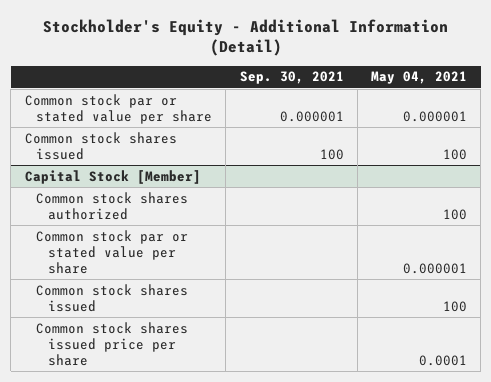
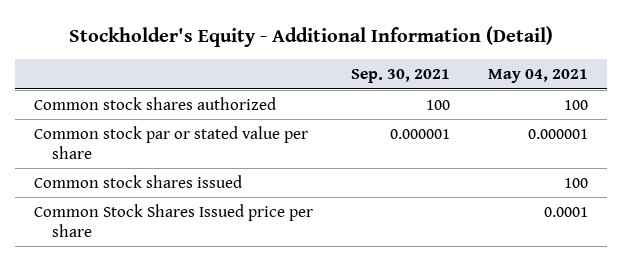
none -> [34,97,277,111] Common stock shares authorized
[24,131,177,160] Common stock shares issued -> none
[24,169,201,184] Capital Stock [Member] -> none
[36,191,189,220] Common stock shares authorized -> none
[36,229,189,274] Common stock par or stated value per share -> none
[36,321,189,366] Common stock shares issued price per share -> [34,204,314,237] Common Stock Shares Issued price per share

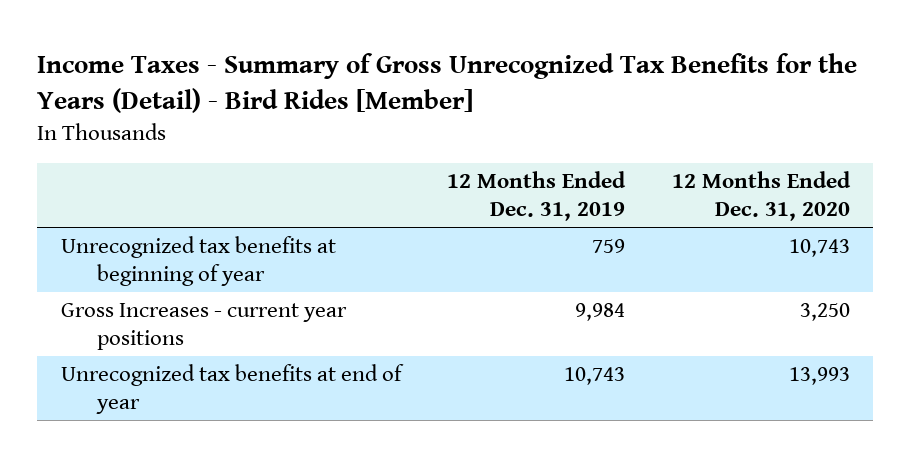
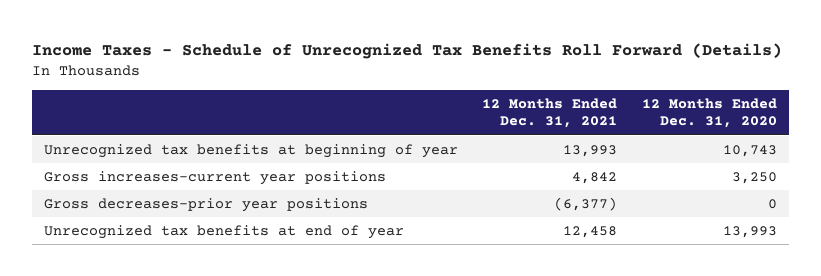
[37,53,858,113] Income Taxes - Summary of Gross Unrecognized Tax Benefits for the Years (Detail) - Bird Rides [Member] -> [31,42,782,59] Income Taxes - Schedule of Unrecognized Tax Benefits Roll Forward (Details)
[447,171,627,222] 12 Months Ended Dec. 31, 2019 -> none
none -> [482,98,618,129] 12 Months Ended Dec. 31, 2021
[60,303,347,351] Gross Increases - current year positions -> [43,171,386,186] Gross increases-current year positions
none -> [43,198,368,213] Gross decreases-prior year positions

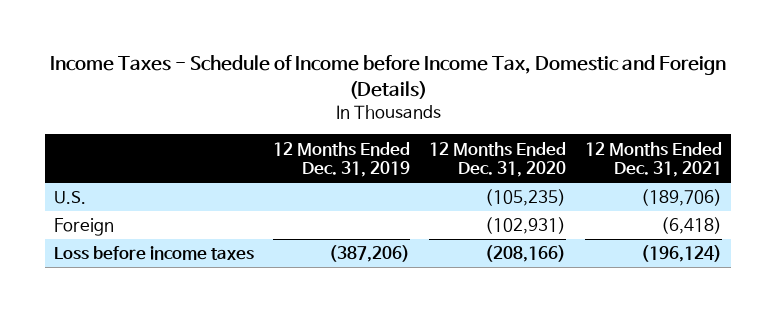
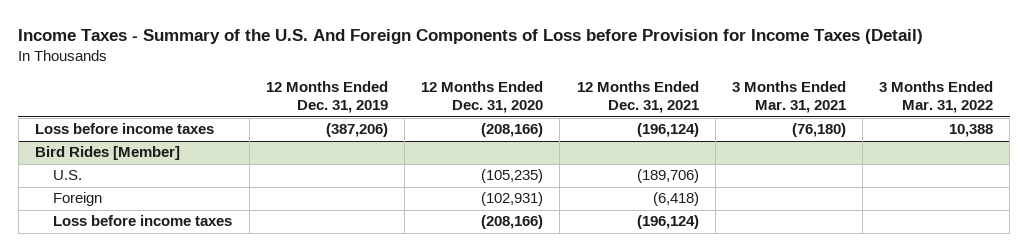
[49,55,726,99] Income Taxes - Schedule of Income before Income Tax, Domestic and Foreign (Details) -> [18,29,924,45] Income Taxes - Summary of the U.S. And Foreign Components of Loss before Provision for Income Taxes (Detail)
none -> [731,81,846,114] 3 Months Ended Mar. 31, 2021
none -> [879,81,994,114] 3 Months Ended Mar. 31, 2022
[54,246,255,261] Loss before income taxes -> [34,123,214,135] Loss before income taxes
none -> [34,146,180,161] Bird Rides [Member]
none -> [53,215,233,227] Loss before income taxes

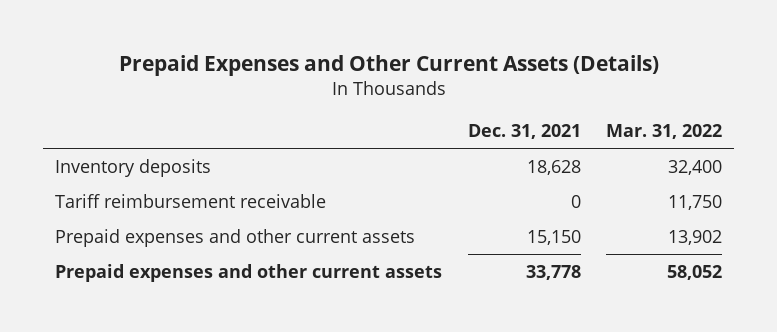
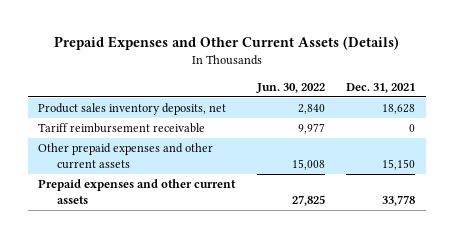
[605,124,722,140] Mar. 31, 2022 -> none
none -> [255,82,325,93] Jun. 30, 2022
[55,158,212,177] Inventory deposits -> [38,103,227,116] Product sales inventory deposits, net
[55,228,416,247] Prepaid expenses and other current assets -> [38,143,214,170] Other prepaid expenses and other current assets

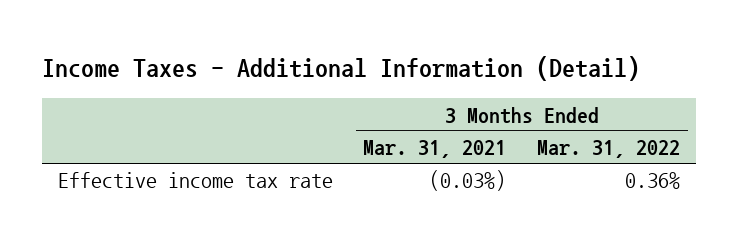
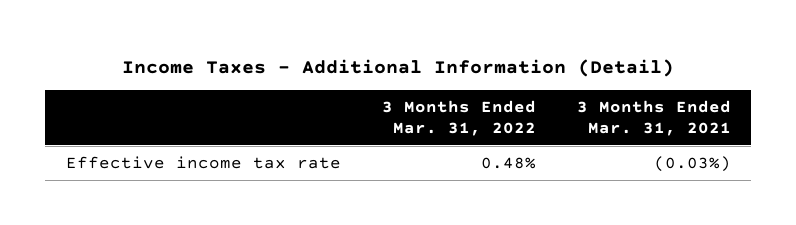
[625,172,681,190] 0.36% -> [480,157,536,170] 0.48%

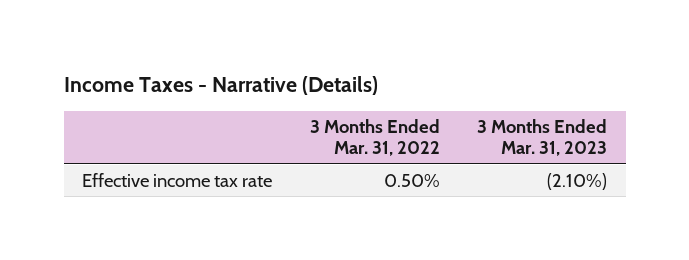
[122,58,675,77] Income Taxes - Additional Information (Detail) -> [63,76,378,96] Income Taxes - Narrative (Details)
[576,100,731,136] 3 Months Ended Mar. 31, 2021 -> none
none -> [477,118,608,157] 3 Months Ended Mar. 31, 2023
[480,157,536,170] 0.48% -> [383,174,440,188] 0.50%

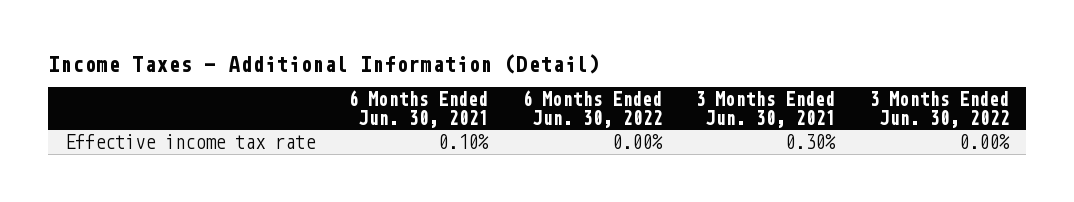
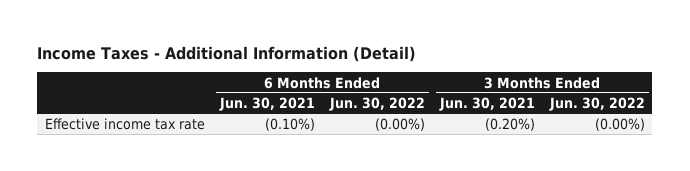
[438,133,490,149] 0.10% -> [264,118,315,132] (0.10%)
[611,133,663,149] 0.00% -> [374,118,425,132] (0.00%)
[785,133,837,149] 0.30% -> [484,118,535,132] (0.20%)
[959,133,1011,149] 0.00% -> [594,118,645,132] (0.00%)

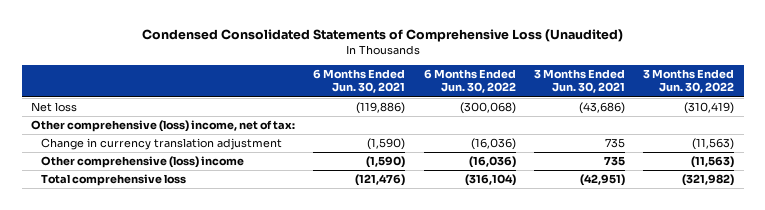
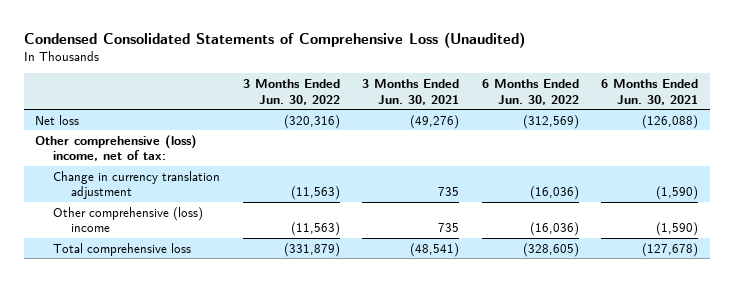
[356,102,406,115] (119,886) -> [642,114,699,129] (126,088)
[459,102,516,115] (300,068) -> [522,114,579,129] (312,569)
[578,102,625,115] (43,686) -> [410,114,460,129] (49,276)
[684,102,735,115] (310,419) -> [283,114,340,129] (320,316)
[355,174,406,187] (121,476) -> [642,242,699,257] (127,678)
[464,174,516,187] (316,104) -> [522,242,579,257] (328,605)
[579,174,625,187] (42,951) -> [410,242,460,257] (48,541)
[682,174,735,187] (321,982) -> [283,242,340,257] (331,879)

